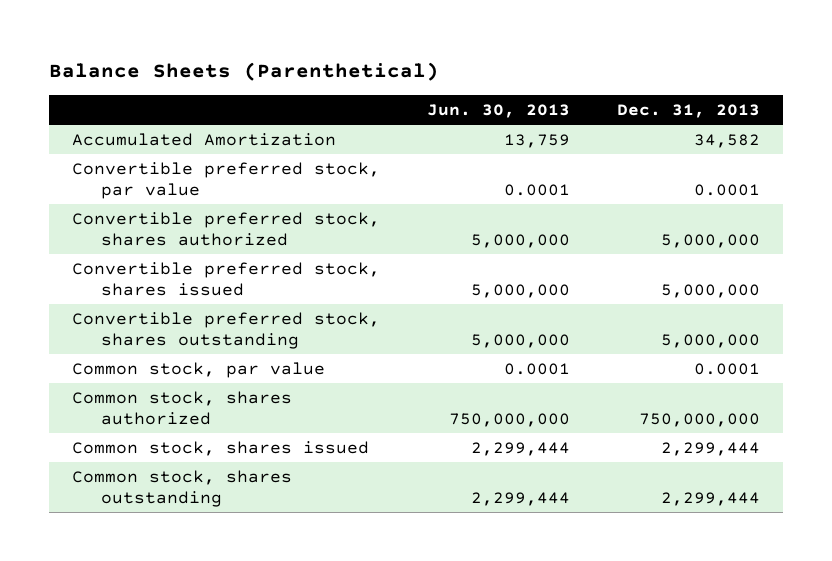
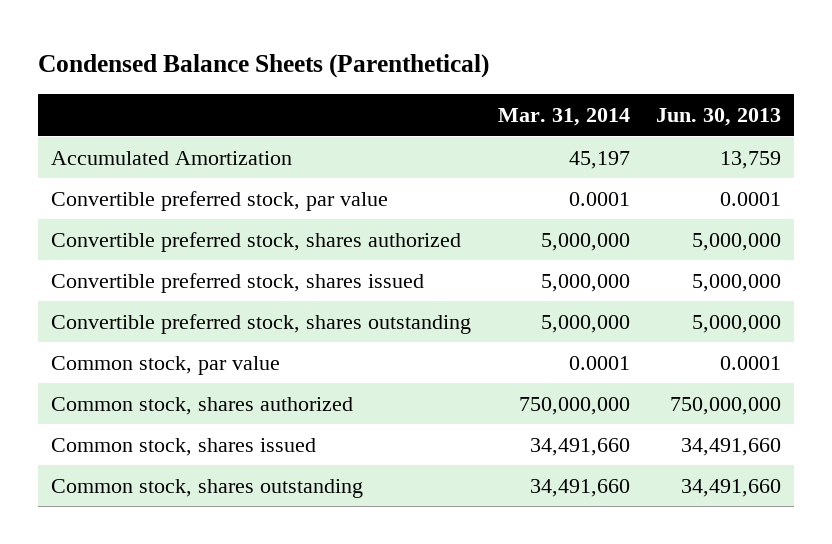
[48,61,439,81] Balance Sheets (Parenthetical) -> [38,54,490,79] Condensed Balance Sheets (Parenthetical)
[616,103,760,118] Dec. 31, 2013 -> none
none -> [497,108,630,127] Mar. 31, 2014
[470,441,570,456] 2,299,444 -> [681,437,782,456] 34,491,660
[470,491,570,506] 2,299,444 -> [681,478,782,497] 34,491,660

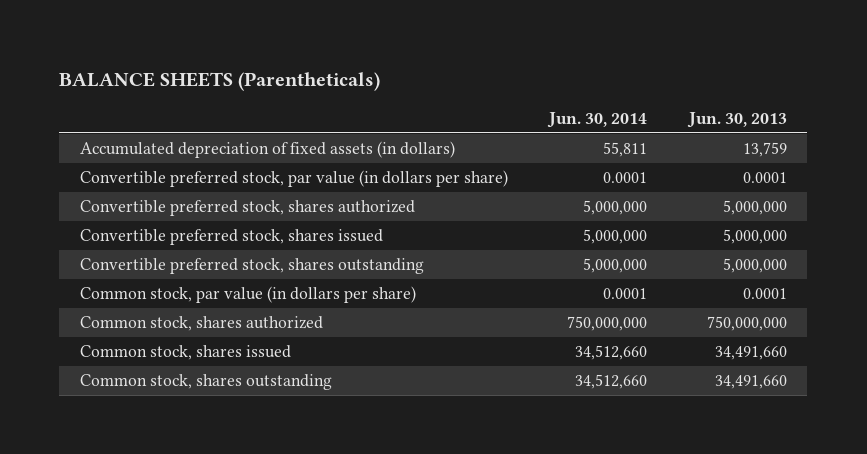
[38,54,490,79] Condensed Balance Sheets (Parenthetical) -> [59,72,381,92] BALANCE SHEETS (Parentheticals)
[497,108,630,127] Mar. 31, 2014 -> none
none -> [547,112,648,129] Jun. 30, 2014
[51,150,293,165] Accumulated Amortization -> [79,141,455,159] Accumulated depreciation of fixed assets (in dollars)
[51,190,389,211] Convertible preferred stock, par value -> [79,170,508,188] Convertible preferred stock, par value (in dollars per share)
[51,355,281,375] Common stock, par value -> [79,286,416,304] Common stock, par value (in dollars per share)

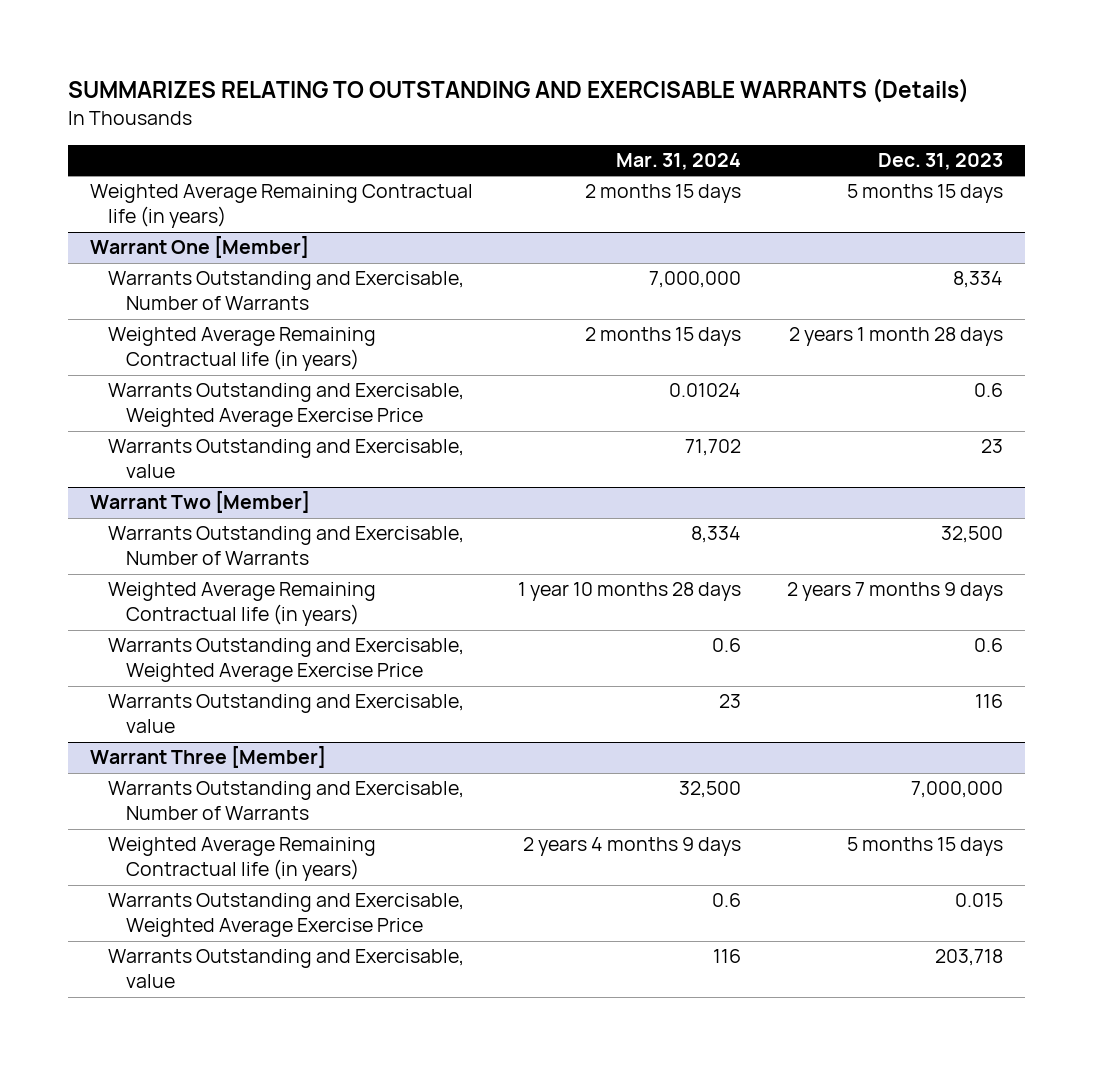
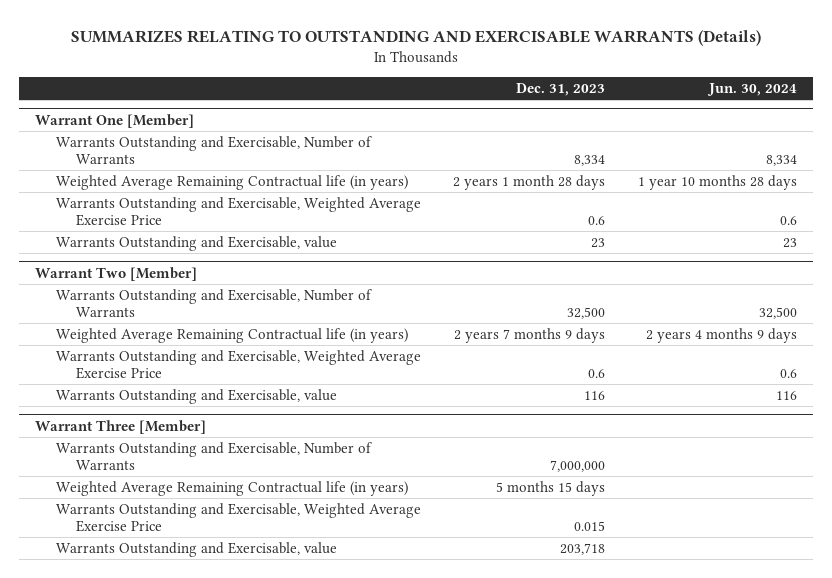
[616,153,742,171] Mar. 31, 2024 -> none
none -> [707,82,798,96] Jun. 30, 2024
[90,184,474,229] Weighted Average Remaining Contractual life (in years) -> none

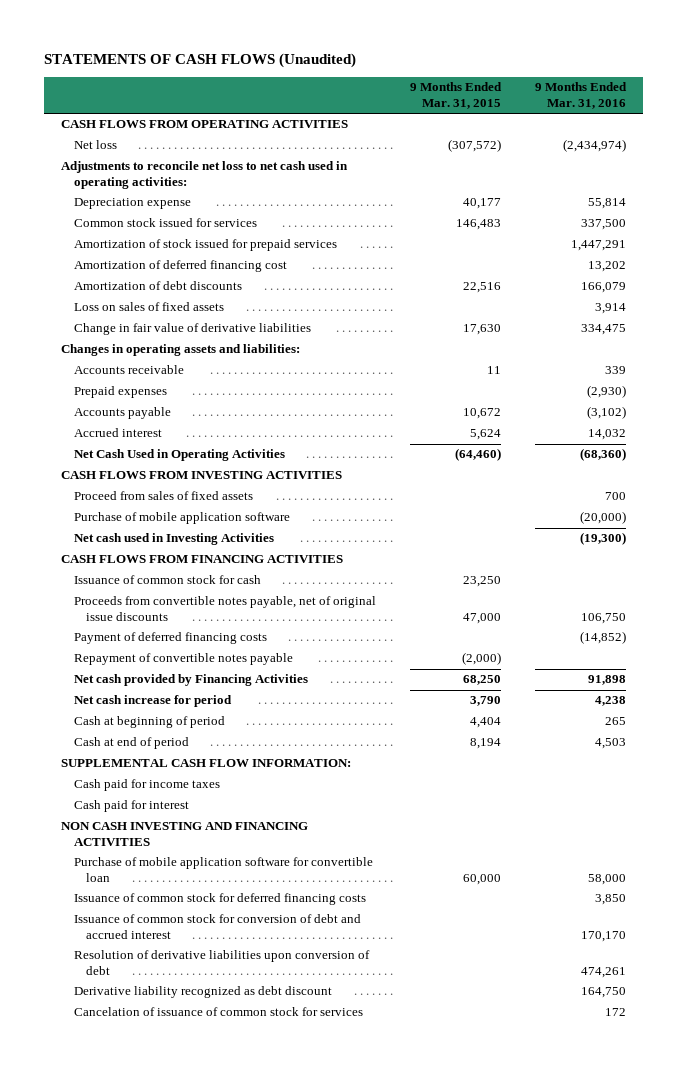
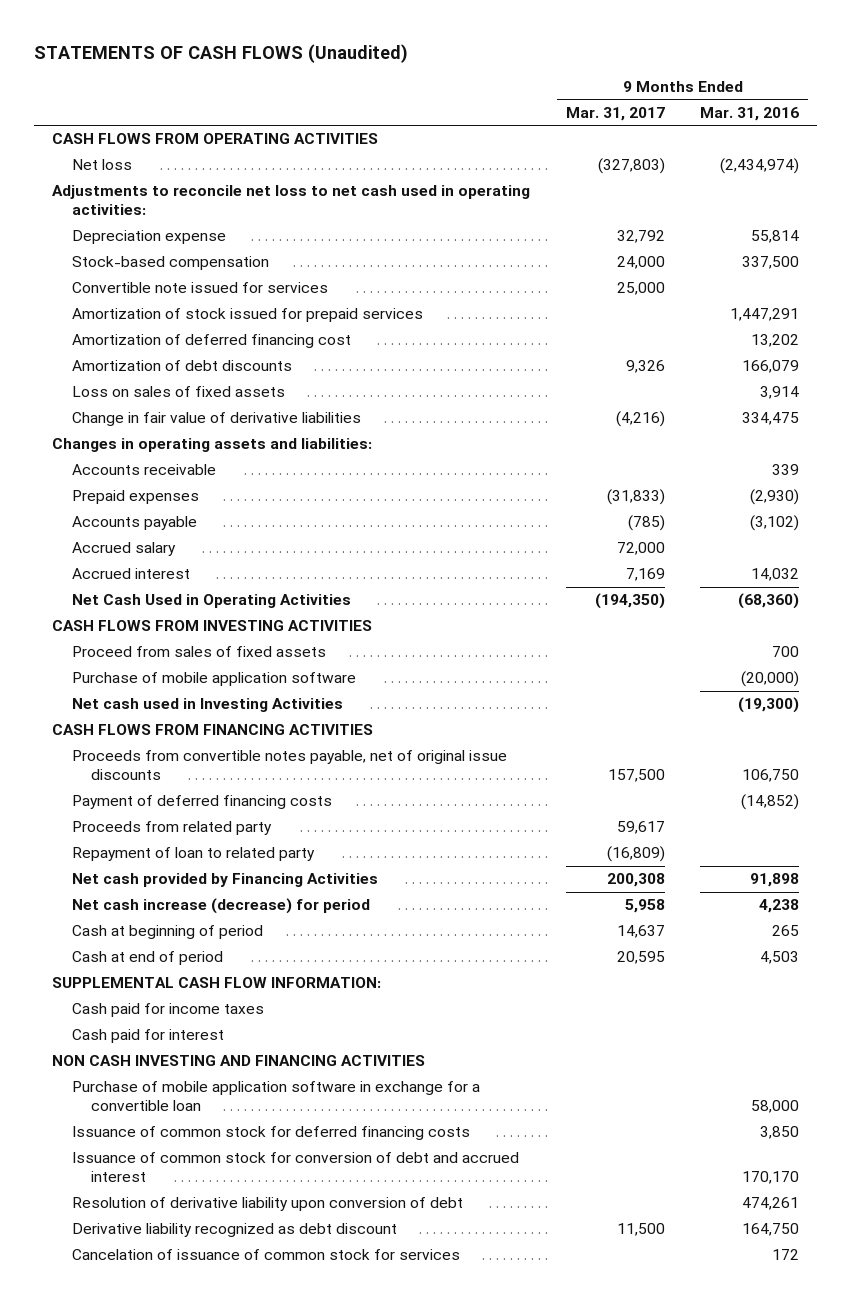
[409,82,502,110] 9 Months Ended Mar. 31, 2015 -> none
none -> [565,107,665,122] Mar. 31, 2017
[73,218,257,228] Common stock issued for services -> [71,256,269,271] Stock-based compensation
none -> [71,282,328,294] Convertible note issued for services
none -> [71,542,176,557] Accrued salary
[73,575,261,585] Issuance of common stock for cash -> none
[73,653,293,666] Repayment of convertible notes payable -> none
none -> [71,821,272,836] Proceeds from related party
none -> [71,847,315,862] Repayment of loan to related party
[73,695,232,708] Net cash increase for period -> [71,898,370,915] Net cash increase (decrease) for period
[73,857,373,883] Purchase of mobile application software for convertible loan -> [71,1081,480,1112] Purchase of mobile application software in exchange for a convertible loan
[73,950,370,976] Resolution of derivative liabilities upon conversion of debt -> [71,1197,463,1212] Resolution of derivative liability upon conversion of debt

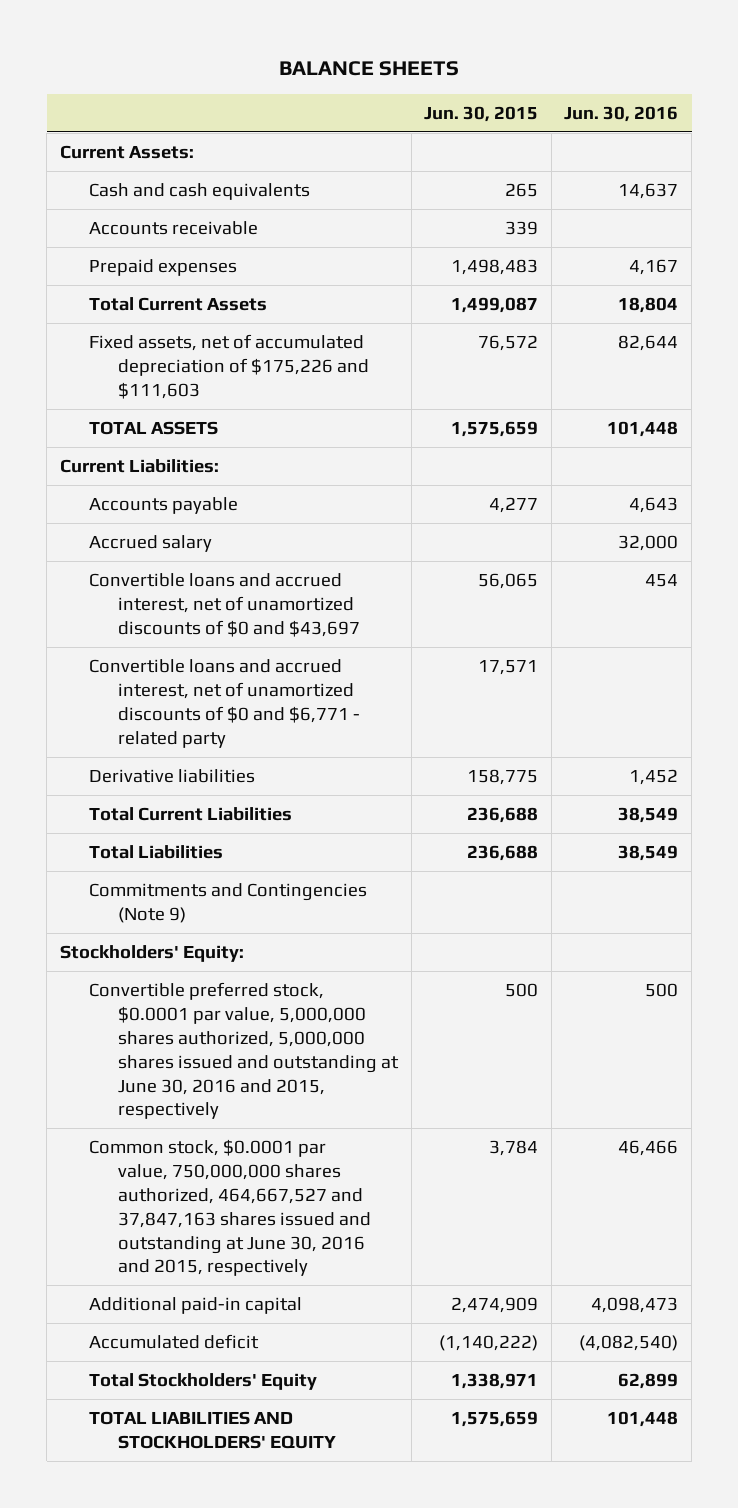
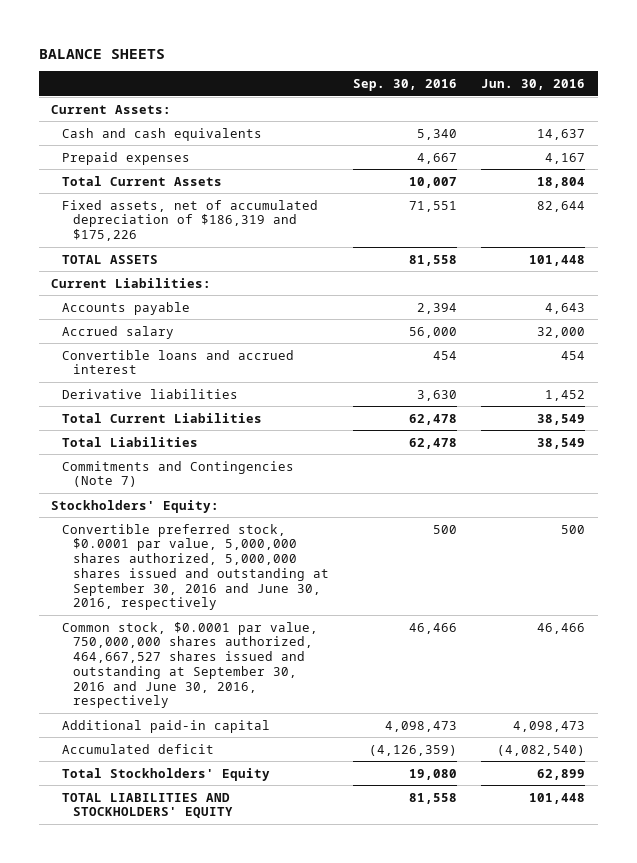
[424,105,539,122] Jun. 30, 2015 -> none
none -> [353,79,458,92] Sep. 30, 2016
[88,221,258,236] Accounts receivable -> none
[88,334,370,399] Fixed assets, net of accumulated depreciation of $175,226 and $111,603 -> [62,199,319,242] Fixed assets, net of accumulated depreciation of $186,319 and $175,226
[88,659,361,748] Convertible loans and accrued interest, net of unamortized discounts of $0 and $6,771 - related party -> none
[88,573,361,637] Convertible loans and accrued interest, net of unamortized discounts of $0 and $43,697 -> [62,349,295,375] Convertible loans and accrued interest
[88,883,367,923] Commitments and Contingencies (Note 9) -> [62,460,295,488] Commitments and Contingencies (Note 7)
[88,982,400,1120] Convertible preferred stock, $0.0001 par value, 5,000,000 shares authorized, 5,000,000 shares issued and outstanding at June 30, 2016 and 2015, respectively -> [62,523,330,611] Convertible preferred stock, $0.0001 par value, 5,000,000 shares authorized, 5,000,000 shares issued and outstanding at September 30, 2016 and June 30, 2016, respectively
[88,1139,372,1277] Common stock, $0.0001 par value, 750,000,000 shares authorized, 464,667,527 and 37,847,163 shares issued and outstanding at June 30, 2016 and 2015, respectively -> [62,621,319,709] Common stock, $0.0001 par value, 750,000,000 shares authorized, 464,667,527 shares issued and outstanding at September 30, 2016 and June 30, 2016, respectively

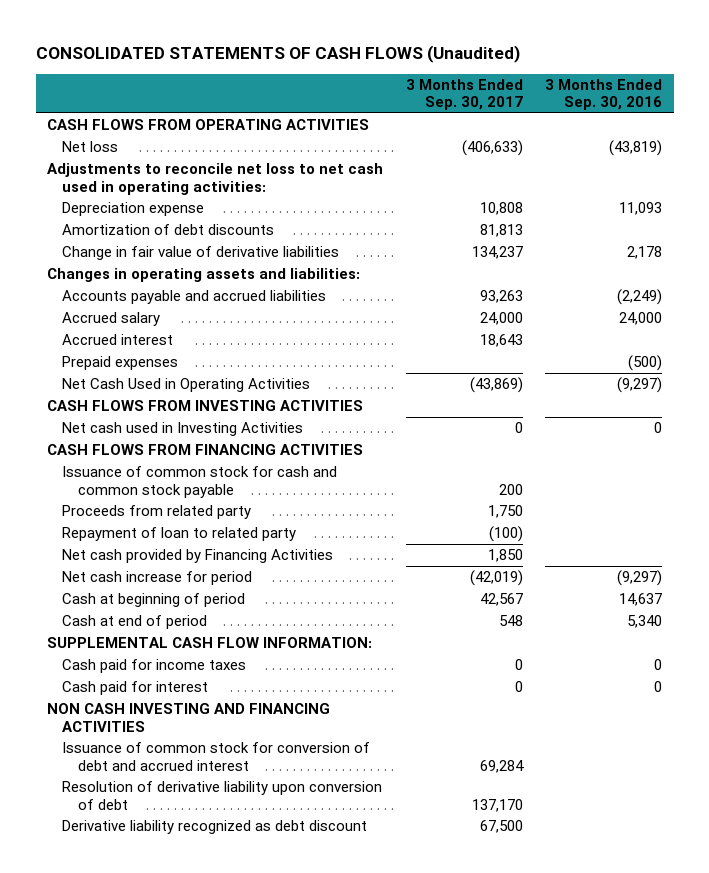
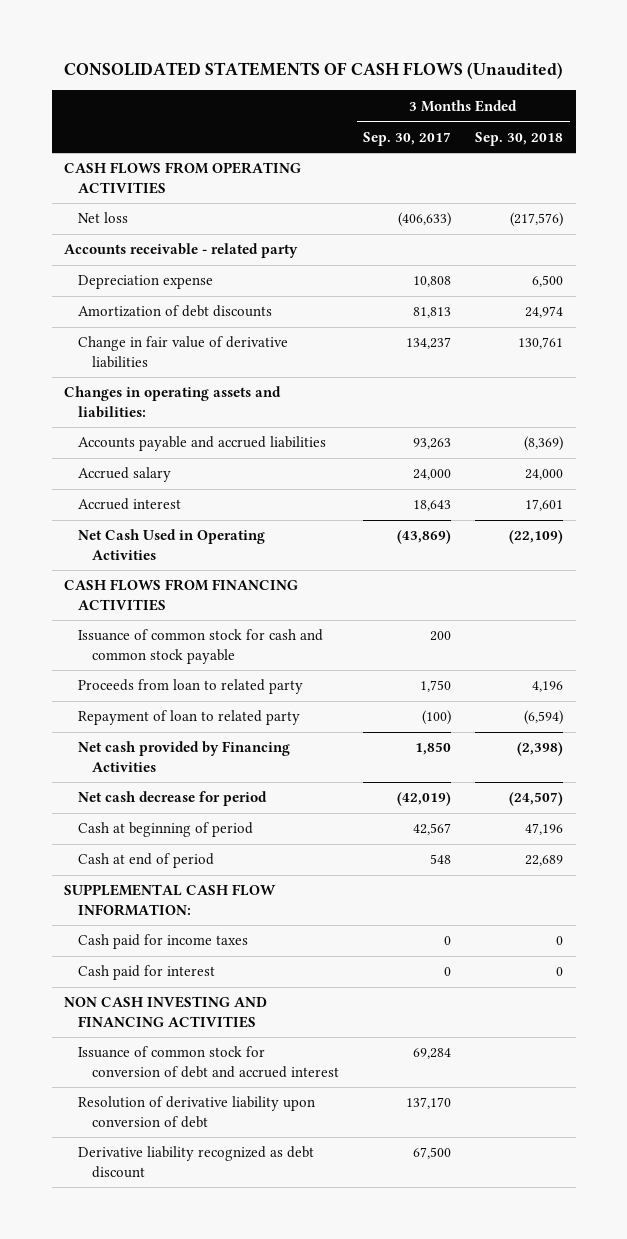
[545,78,663,111] 3 Months Ended Sep. 30, 2016 -> none
none -> [475,131,564,146] Sep. 30, 2018
[46,163,383,195] Adjustments to reconcile net loss to net cash used in operating activities: -> [63,243,298,259] Accounts receivable - related party
[62,356,179,371] Prepaid expenses -> none
[46,400,363,412] CASH FLOWS FROM INVESTING ACTIVITIES -> none
[62,422,304,437] Net cash used in Investing Activities -> none
[62,505,252,520] Proceeds from related party -> [77,679,303,695] Proceeds from loan to related party
[62,571,253,586] Net cash increase for period -> [77,791,267,807] Net cash decrease for period

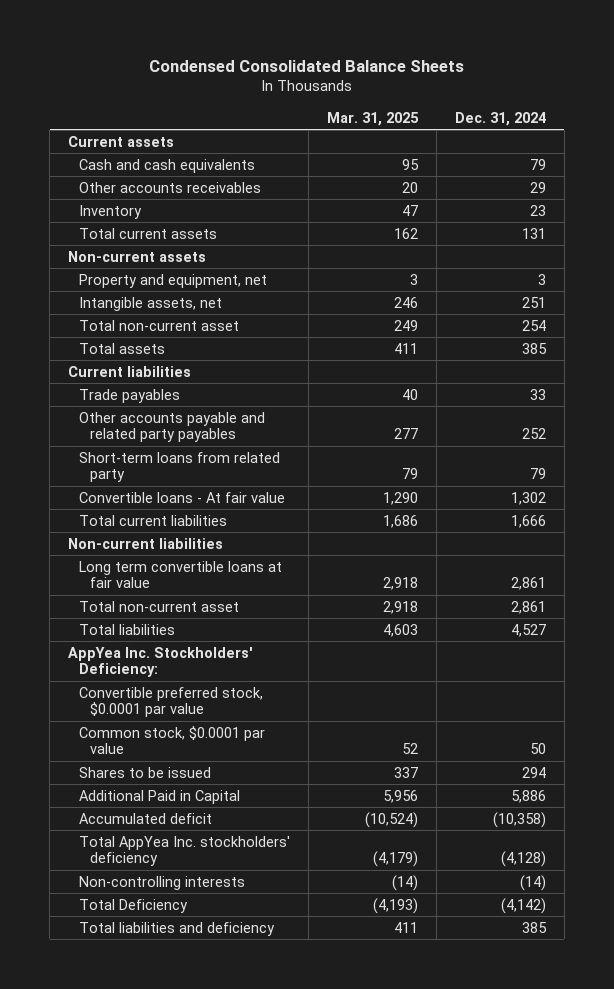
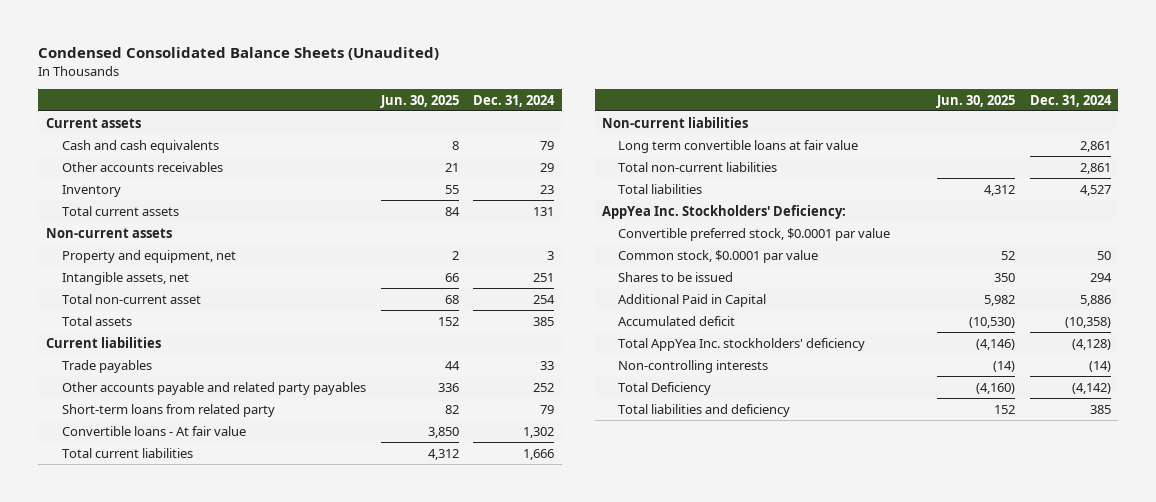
[148,59,464,72] Condensed Consolidated Balance Sheets -> [38,47,440,61] Condensed Consolidated Balance Sheets (Unaudited)
[326,111,419,126] Mar. 31, 2025 -> none
none -> [379,94,459,108] Jun. 30, 2025
[78,600,239,612] Total non-current asset -> [618,161,778,172] Total non-current liabilities

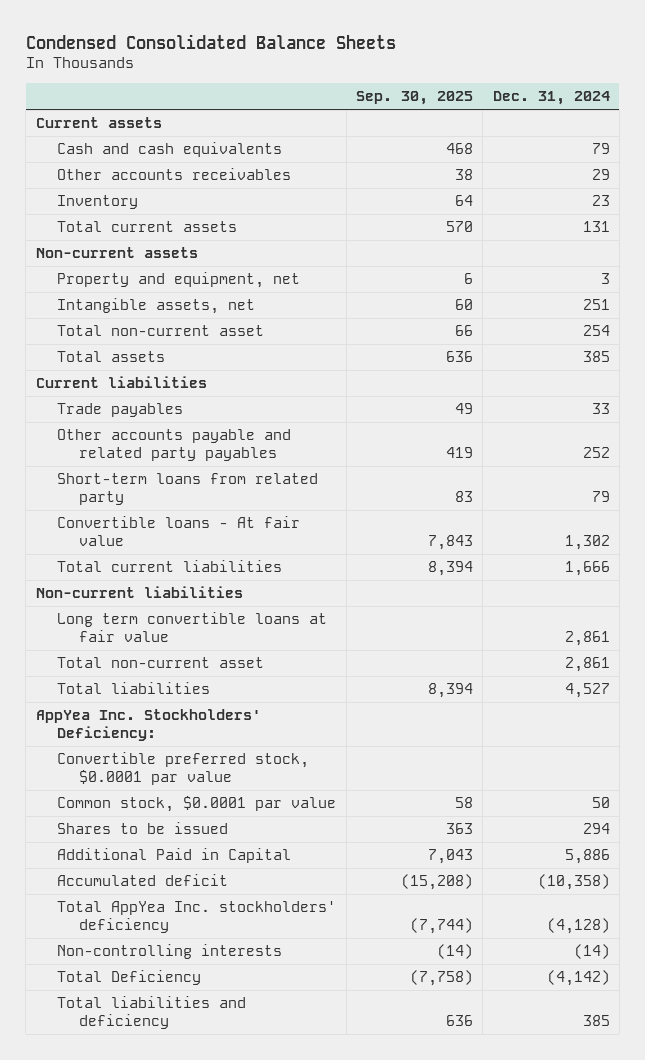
[38,47,440,61] Condensed Consolidated Balance Sheets (Unaudited) -> [25,33,396,49] Condensed Consolidated Balance Sheets
[379,94,459,108] Jun. 30, 2025 -> none
none -> [355,91,473,106] Sep. 30, 2025
[618,161,778,172] Total non-current liabilities -> [57,657,265,669] Total non-current asset

